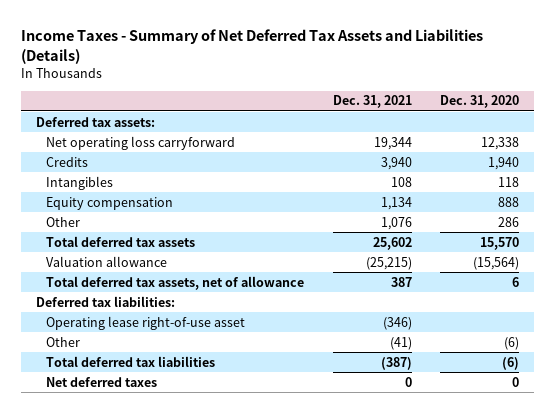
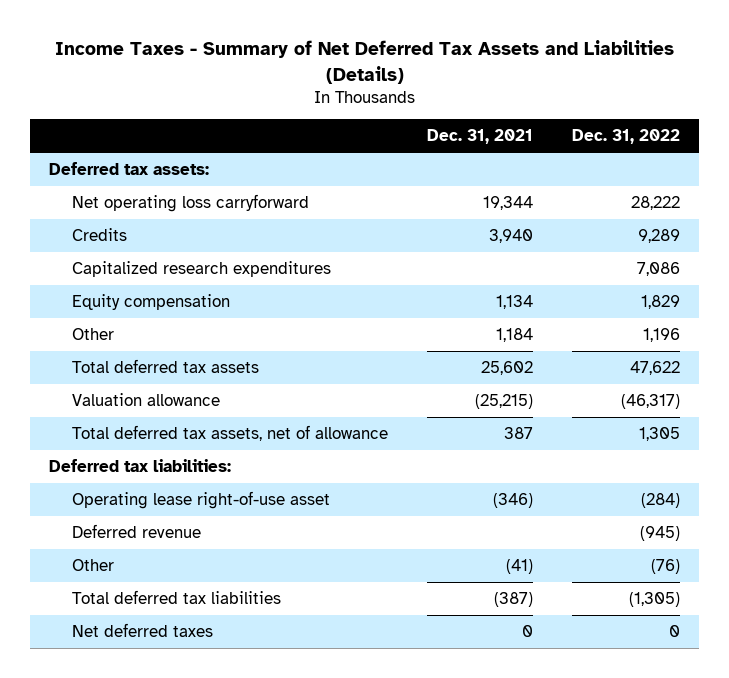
[440,95,520,109] Dec. 31, 2020 -> none
none -> [571,129,680,145] Dec. 31, 2022
[46,175,114,190] Intangibles -> none
none -> [71,261,331,278] Capitalized research expenditures
[380,216,412,230] 1,076 -> [495,328,533,343] 1,184
none -> [71,524,201,539] Deferred revenue

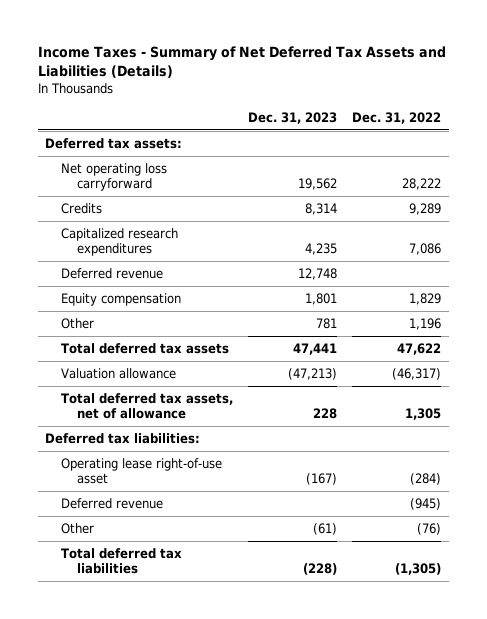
[426,129,533,145] Dec. 31, 2021 -> none
none -> [248,112,338,125] Dec. 31, 2023
none -> [61,267,164,279] Deferred revenue
[71,623,213,638] Net deferred taxes -> none

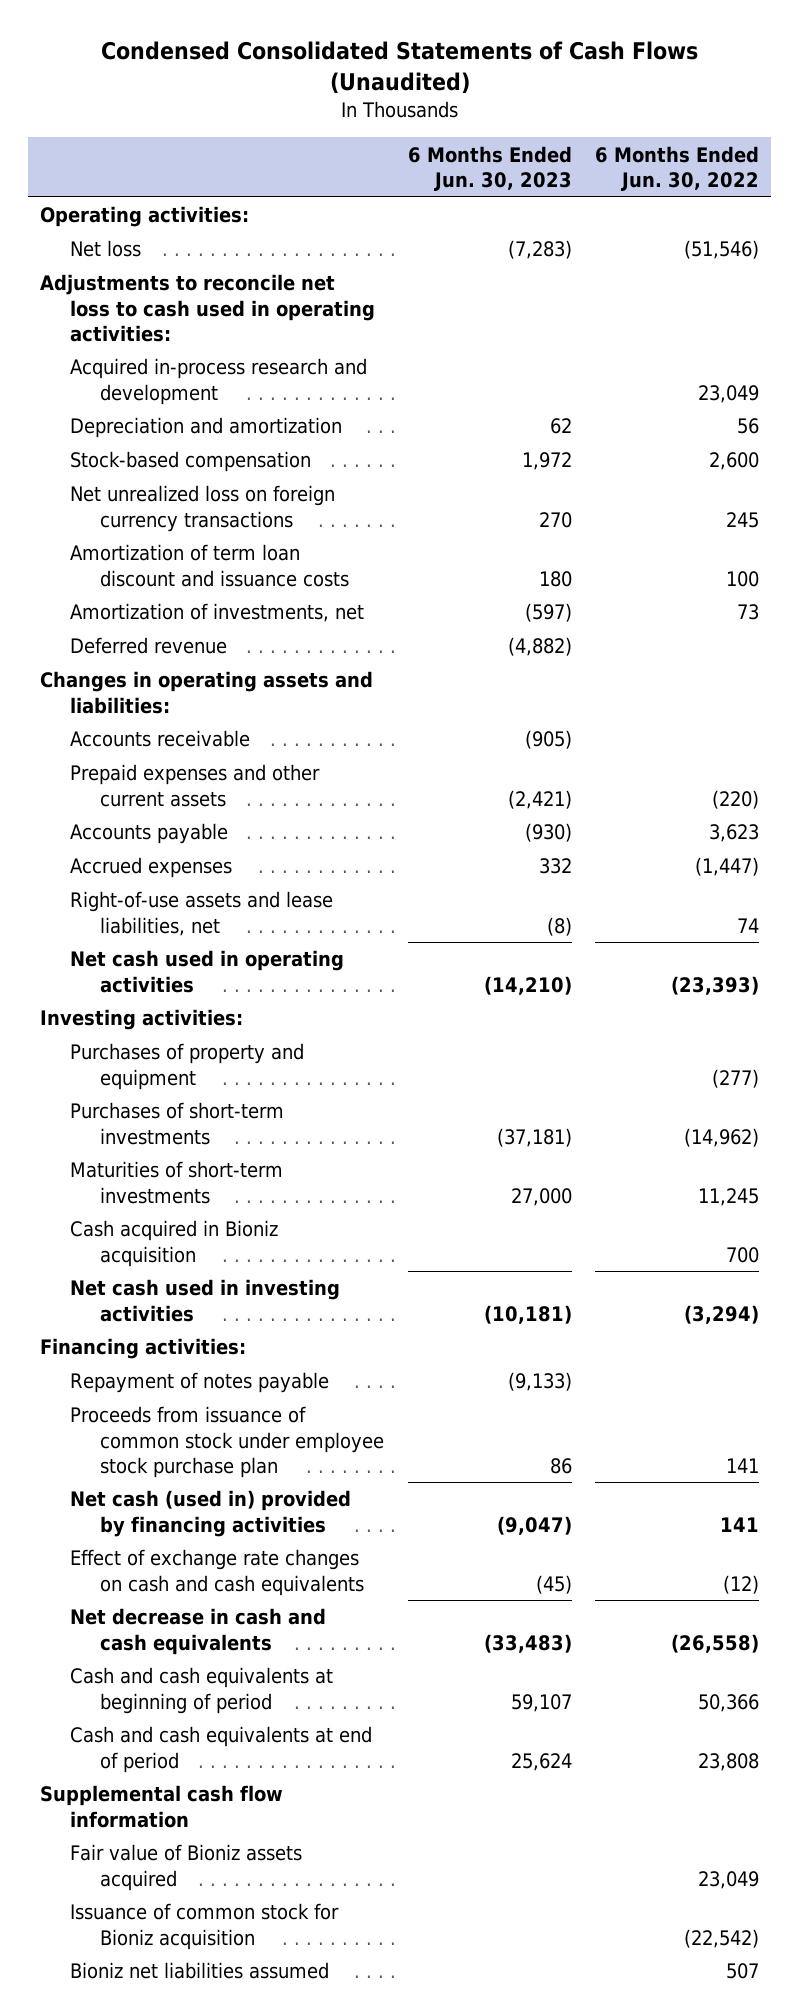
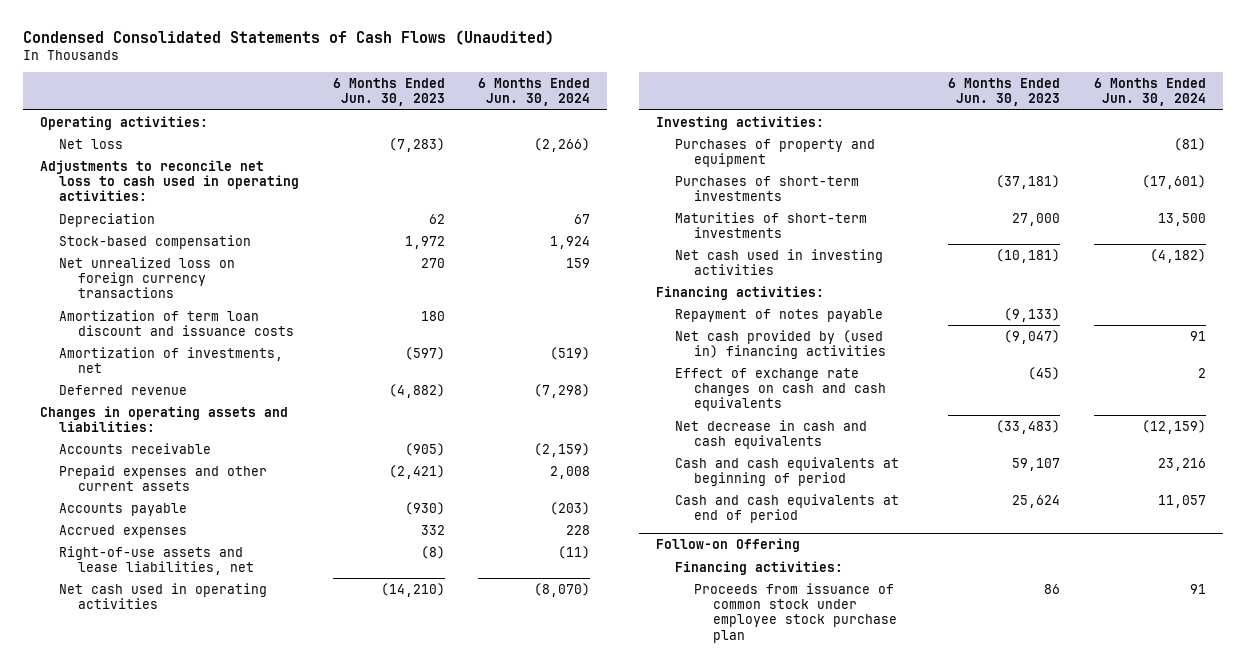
[595,145,760,191] 6 Months Ended Jun. 30, 2022 -> none
none -> [478,77,591,107] 6 Months Ended Jun. 30, 2024
[69,358,367,405] Acquired in-process research and development -> none
[69,417,342,439] Depreciation and amortization -> none
none -> [59,212,156,227] Depreciation
[69,1220,278,1267] Cash acquired in Bioniz acquisition -> none
[69,1406,384,1478] Proceeds from issuance of common stock under employee stock purchase plan -> none
[69,1490,351,1537] Net cash (used in) provided by financing activities -> [674,329,886,359] Net cash provided by (used in) financing activities
[39,1785,283,1828] Supplemental cash flow information -> none
[69,1844,302,1891] Fair value of Bioniz assets acquired -> none
[69,1903,339,1950] Issuance of common stock for Bioniz acquisition -> none
[69,1962,329,1980] Bioniz net liabilities assumed -> none
none -> [655,538,800,553] Follow-on Offering
none -> [674,560,843,575] Financing activities:
none -> [693,582,898,643] Proceeds from issuance of common stock under employee stock purchase plan

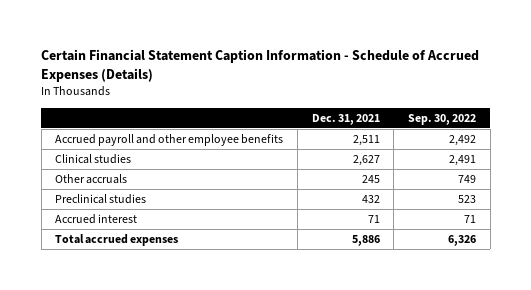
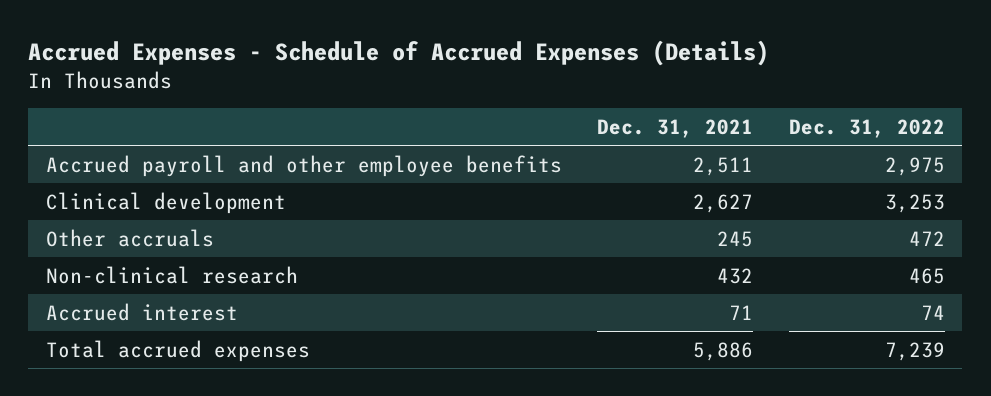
[41,49,480,82] Certain Financial Statement Caption Information - Schedule of Accrued Expenses (Details) -> [28,40,770,67] Accrued Expenses - Schedule of Accrued Expenses (Details)
[407,113,476,125] Sep. 30, 2022 -> none
none -> [788,119,945,139] Dec. 31, 2022
[55,153,132,164] Clinical studies -> [46,191,287,214] Clinical development
[55,193,147,204] Preclinical studies -> [46,265,299,284] Non-clinical research

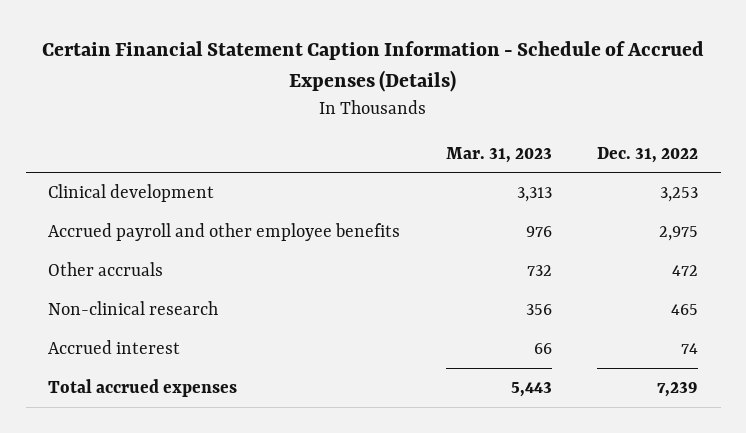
[28,40,770,67] Accrued Expenses - Schedule of Accrued Expenses (Details) -> [42,41,705,93] Certain Financial Statement Caption Information - Schedule of Accrued Expenses (Details)
[597,119,754,139] Dec. 31, 2021 -> none
none -> [445,146,552,163] Mar. 31, 2023
[46,154,563,177] Accrued payroll and other employee benefits -> [48,223,401,242] Accrued payroll and other employee benefits

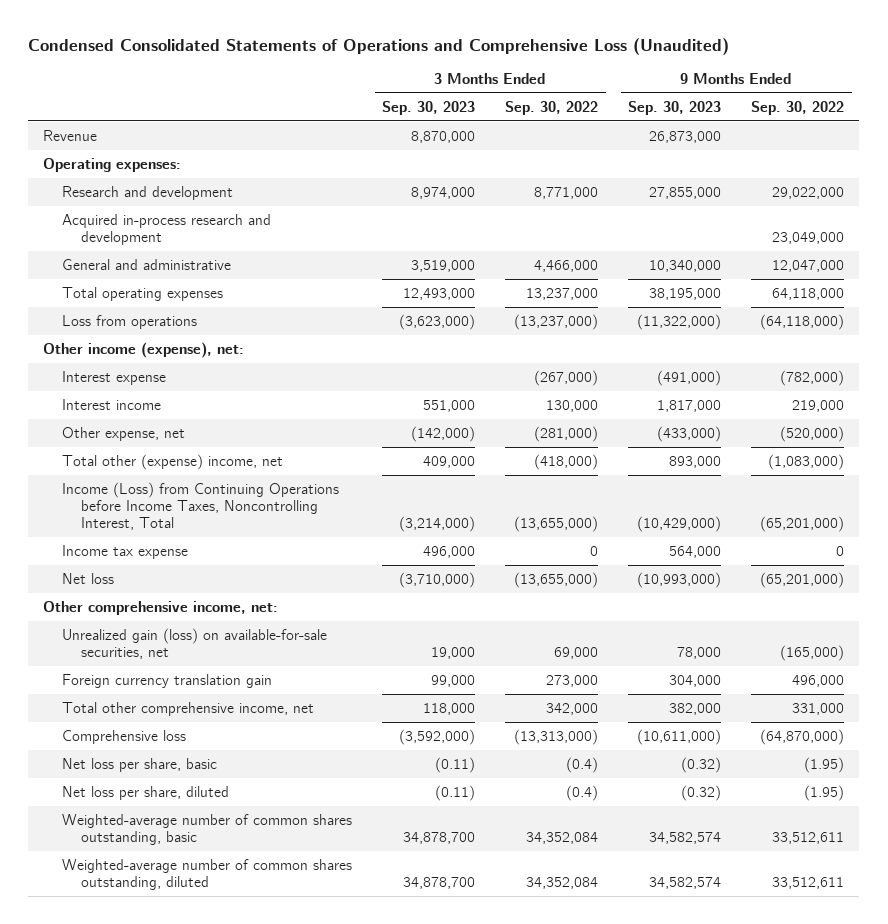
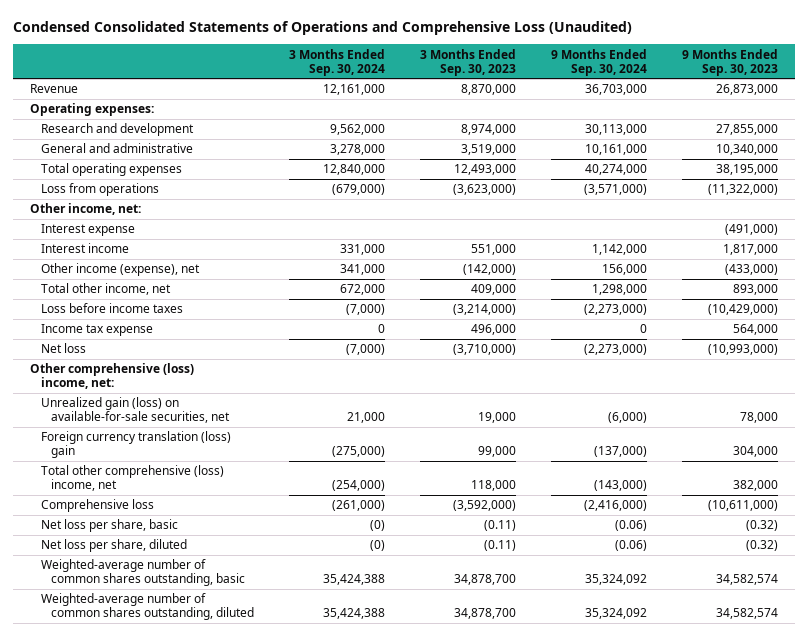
[505,100,599,115] Sep. 30, 2022 -> none
[751,100,845,115] Sep. 30, 2022 -> none
none -> [288,48,385,76] 3 Months Ended Sep. 30, 2024
none -> [550,48,647,76] 9 Months Ended Sep. 30, 2024
[62,213,272,245] Acquired in-process research and development -> none
[43,341,245,358] Other income (expense), net: -> [30,203,142,216] Other income, net:
[62,426,186,441] Other expense, net -> [40,263,200,277] Other income (expense), net
[62,453,284,470] Total other (expense) income, net -> [40,283,171,296] Total other income, net
[62,481,340,531] Income (Loss) from Continuing Operations before Income Taxes, Noncontrolling Interest, Total -> [40,303,183,314] Loss before income taxes
[43,600,279,615] Other comprehensive income, net: -> [30,363,195,390] Other comprehensive (loss) income, net:
[62,673,273,688] Foreign currency translation gain -> [40,431,231,459] Foreign currency translation (loss) gain
[62,701,315,716] Total other comprehensive income, net -> [40,465,224,492] Total other comprehensive (loss) income, net

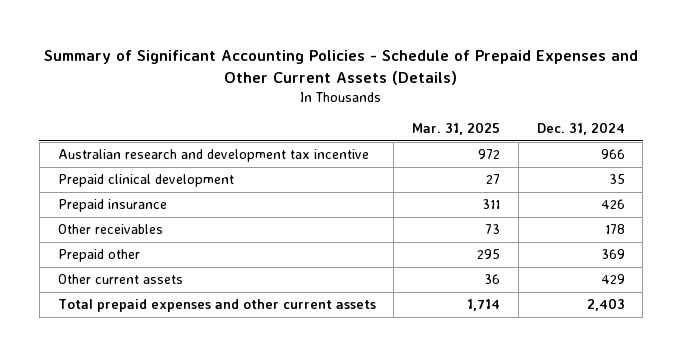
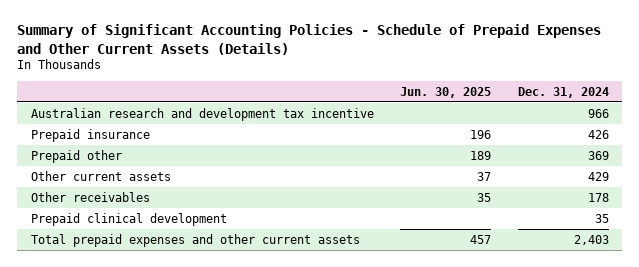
[412,122,501,136] Mar. 31, 2025 -> none
none -> [400,86,492,98] Jun. 30, 2025
[57,224,163,235] Other receivables -> [30,191,150,202] Other receivables
[57,174,234,188] Prepaid clinical development -> [30,212,227,226] Prepaid clinical development

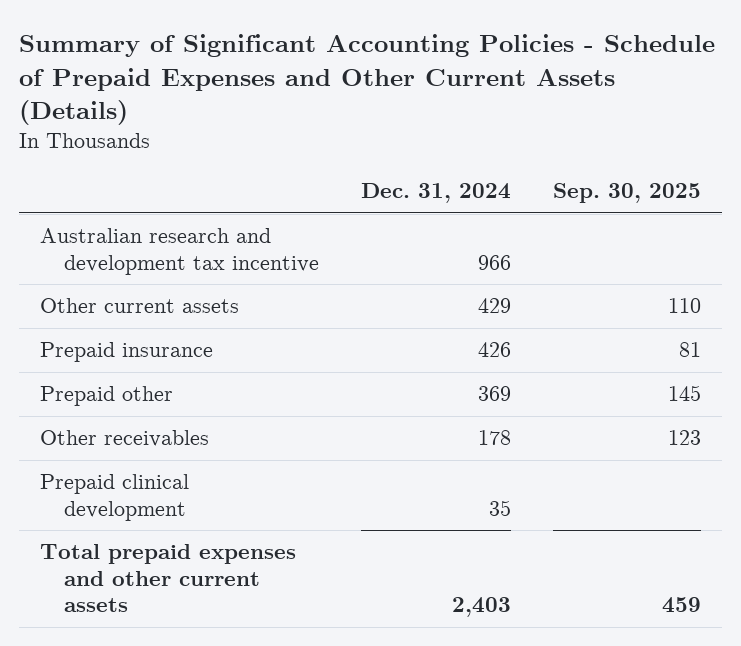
[400,86,492,98] Jun. 30, 2025 -> none
none -> [553,183,702,204] Sep. 30, 2025
[30,170,171,181] Other current assets -> [40,298,240,314] Other current assets

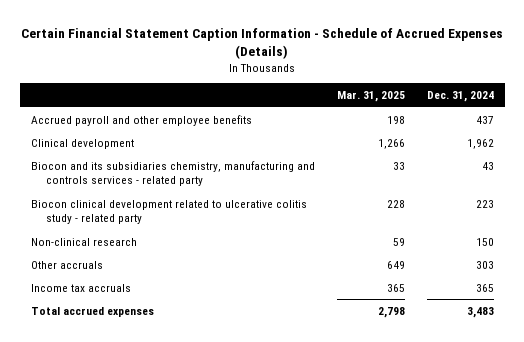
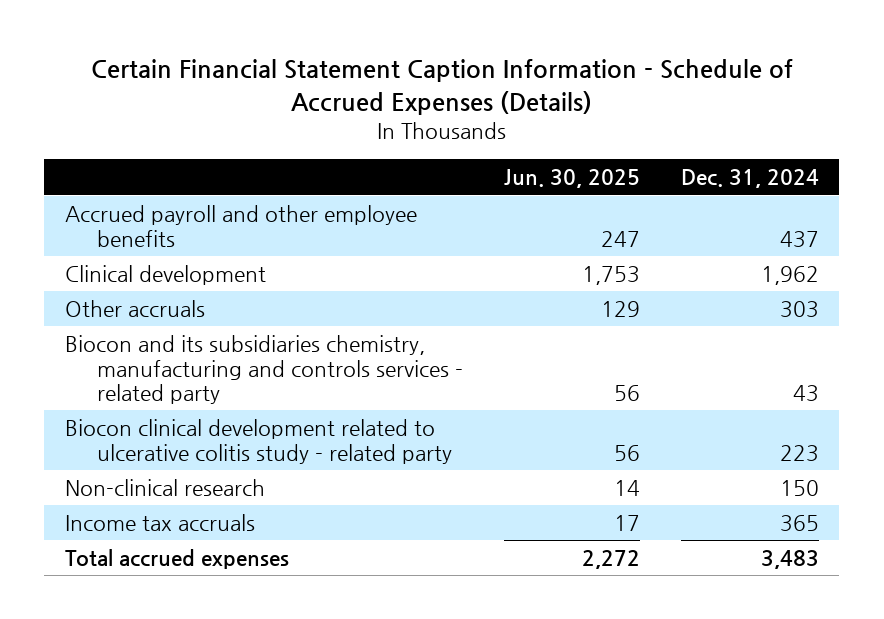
[336,91,405,103] Mar. 31, 2025 -> none
none -> [503,169,640,189] Jun. 30, 2025
[30,260,103,269] Other accruals -> [64,300,205,318] Other accruals

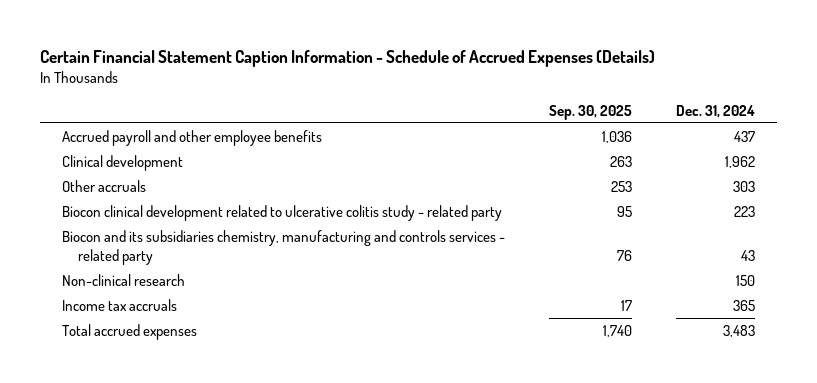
[503,169,640,189] Jun. 30, 2025 -> none
none -> [549,104,633,120] Sep. 30, 2025
[64,335,464,405] Biocon and its subsidiaries chemistry, manufacturing and controls services - related party -> [62,229,506,265] Biocon and its subsidiaries chemistry, manufacturing and controls services - related party

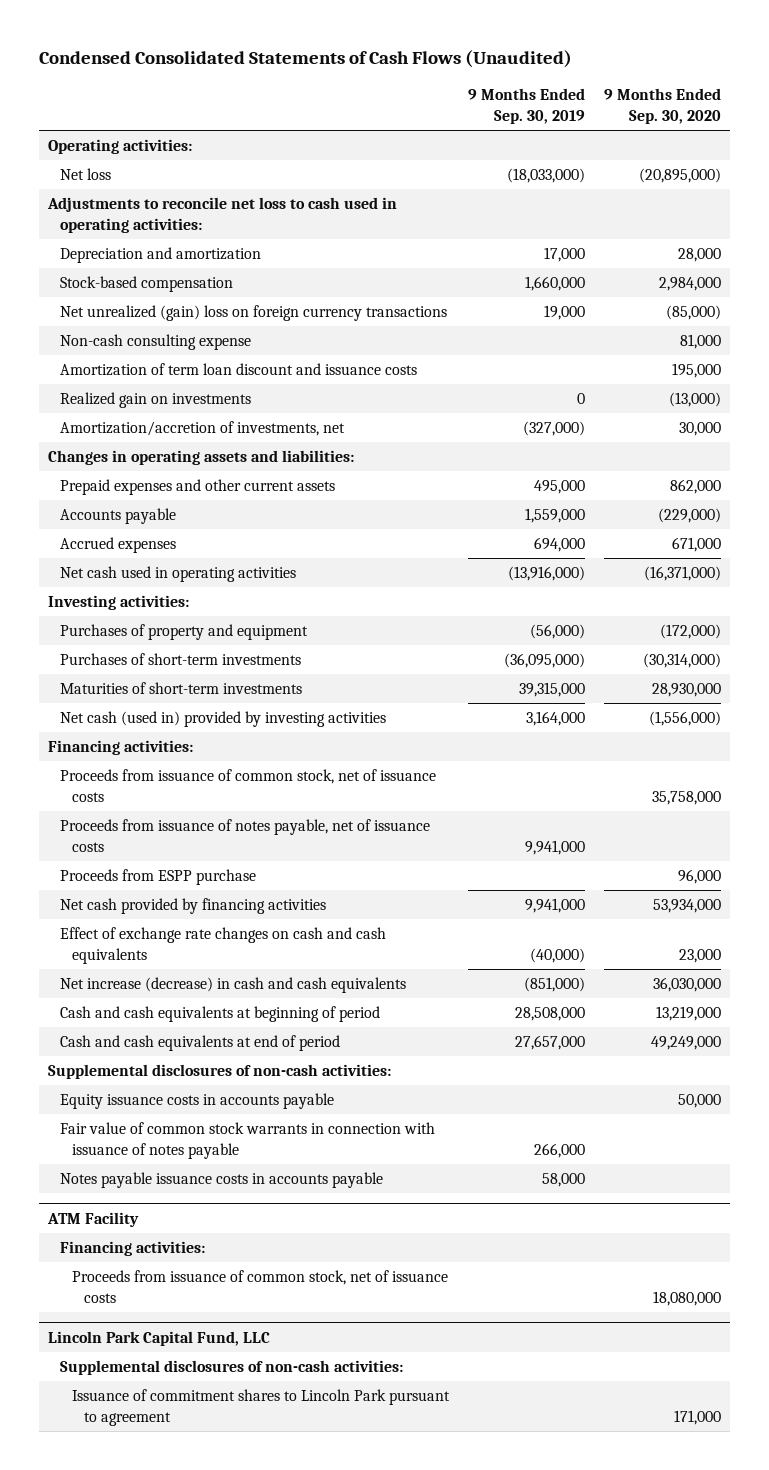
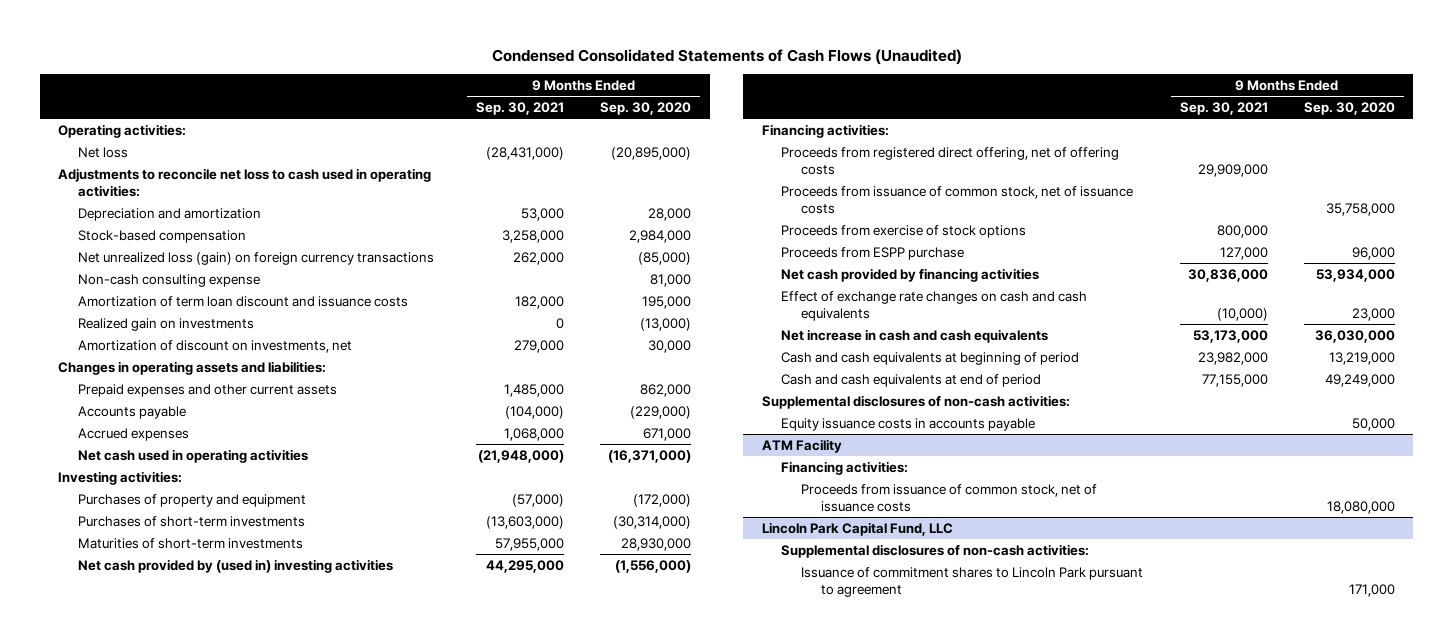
[467,88,585,124] 9 Months Ended Sep. 30, 2019 -> none
none -> [475,102,564,116] Sep. 30, 2021
[60,305,448,322] Net unrealized (gain) loss on foreign currency transactions -> [77,251,434,265] Net unrealized loss (gain) on foreign currency transactions
[60,421,346,437] Amortization/accretion of investments, net -> [77,339,352,353] Amortization of discount on investments, net
[60,711,387,728] Net cash (used in) provided by investing activities -> [77,558,393,573] Net cash provided by (used in) investing activities
none -> [781,146,1120,175] Proceeds from registered direct offering, net of offering costs
[60,819,431,853] Proceeds from issuance of notes payable, net of issuance costs -> none
none -> [781,224,1027,238] Proceeds from exercise of stock options
[60,977,407,994] Net increase (decrease) in cash and cash equivalents -> [781,328,1049,343] Net increase in cash and cash equivalents
[60,1122,436,1160] Fair value of common stock warrants in connection with issuance of notes payable -> none
[60,1172,384,1189] Notes payable issuance costs in accounts payable -> none

